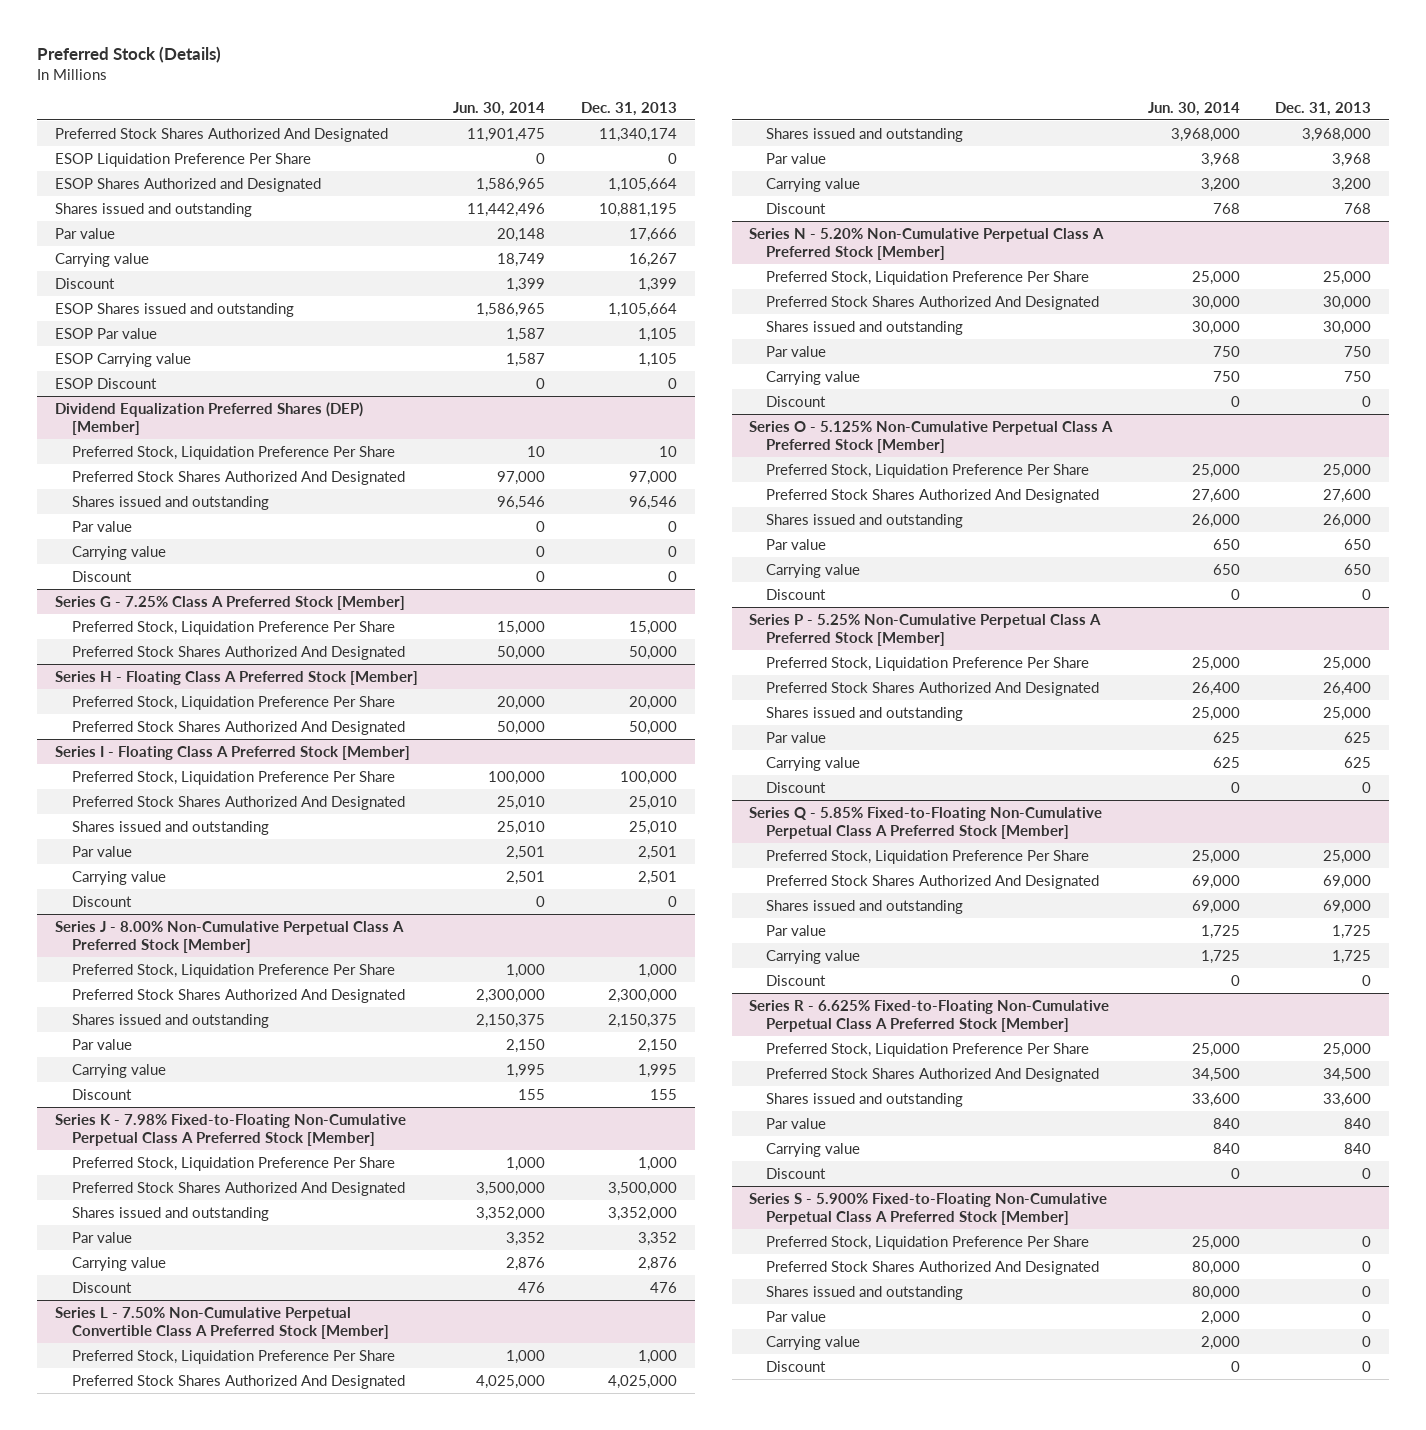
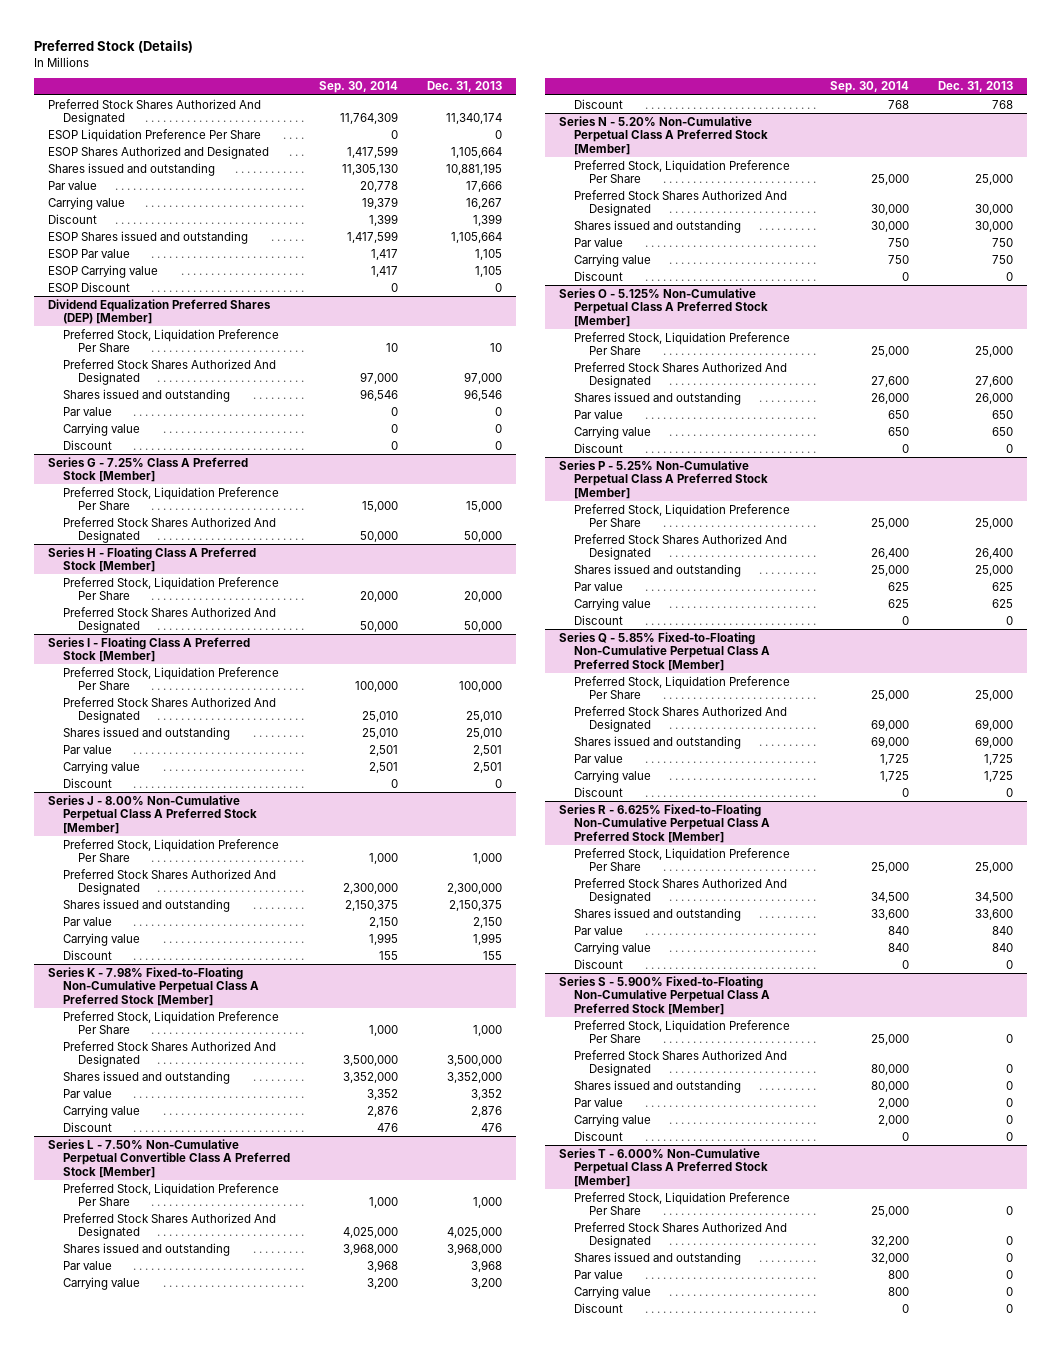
[453,101,546,116] Jun. 30, 2014 -> none
none -> [318,81,398,94] Sep. 30, 2014
none -> [559,1147,769,1187] Series T - 6.000% Non-Cumulative Perpetual Class A Preferred Stock [Member]
none -> [574,1191,791,1216] Preferred Stock, Liquidation Preference Per Share
none -> [574,1221,788,1249] Preferred Stock Shares Authorized And Designated
none -> [574,1251,742,1265] Shares issued and outstanding
none -> [574,1269,624,1279] Par value
none -> [574,1285,652,1299] Carrying value
none -> [574,1302,624,1313] Discount

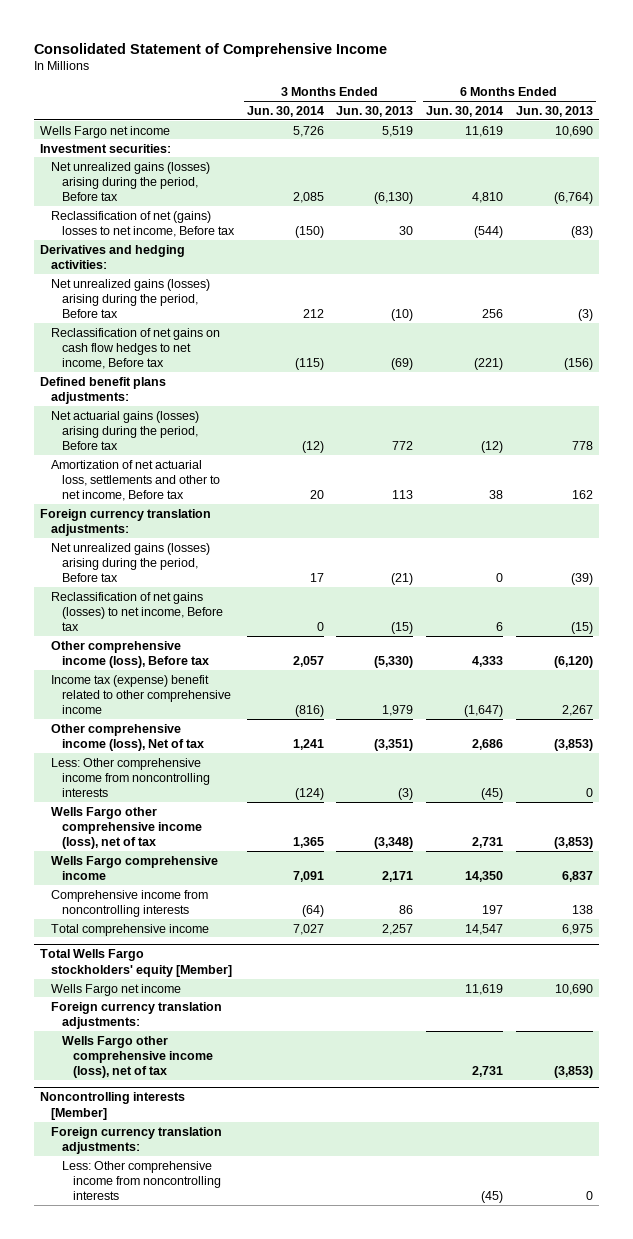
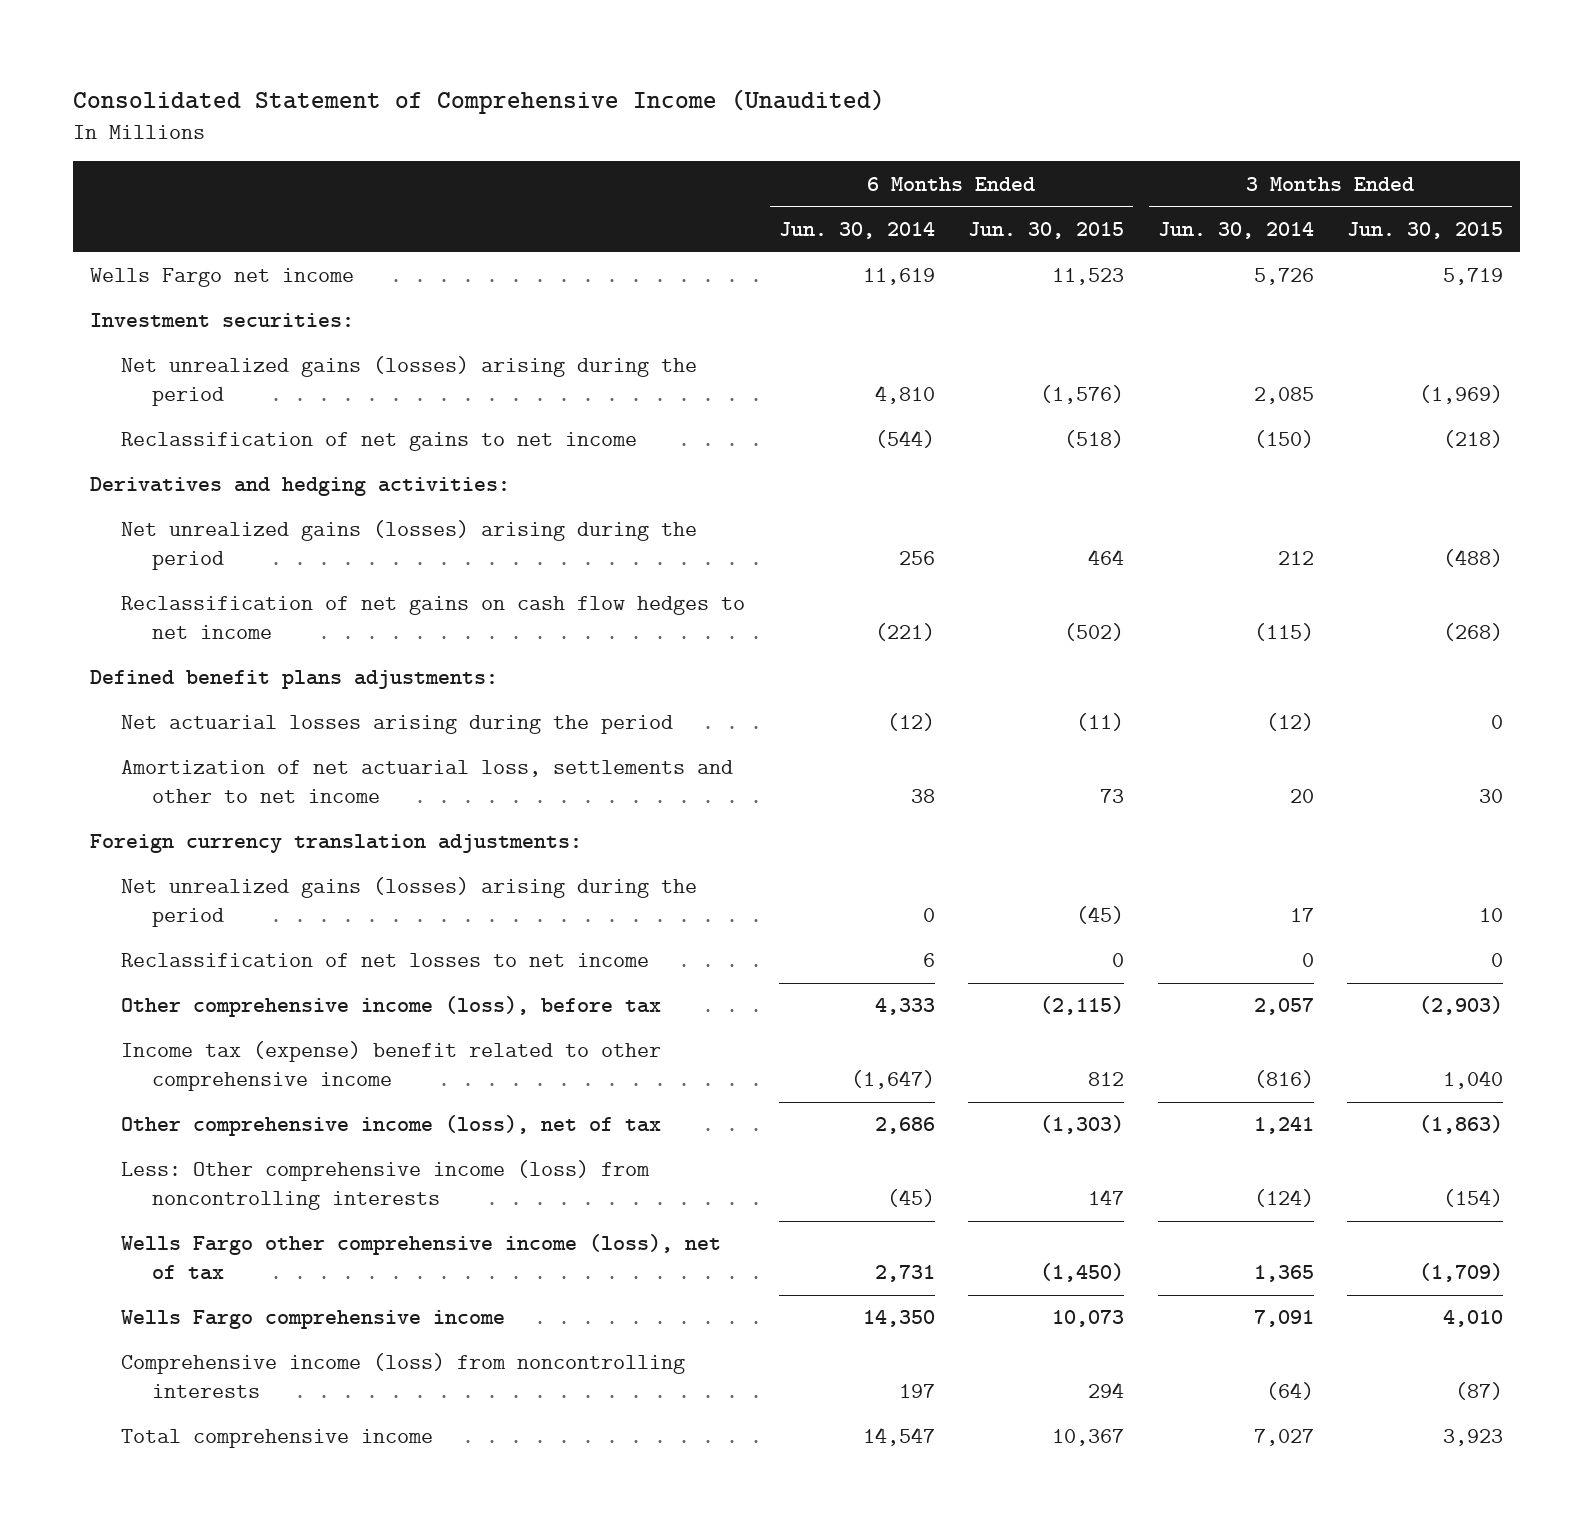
[34,42,388,57] Consolidated Statement of Comprehensive Income -> [73,89,886,115] Consolidated Statement of Comprehensive Income (Unaudited)
[336,105,414,117] Jun. 30, 2013 -> none
[515,105,593,117] Jun. 30, 2013 -> none
none -> [968,221,1125,239] Jun. 30, 2015
none -> [1347,221,1504,239] Jun. 30, 2015
[51,161,211,202] Net unrealized gains (losses) arising during the period, Before tax -> [121,356,698,406] Net unrealized gains (losses) arising during the period
[51,210,236,238] Reclassification of net (gains) losses to net income, Before tax -> [121,432,638,452] Reclassification of net gains to net income
[51,278,211,319] Net unrealized gains (losses) arising during the period, Before tax -> [121,520,698,570] Net unrealized gains (losses) arising during the period
[51,327,221,370] Reclassification of net gains on cash flow hedges to net income, Before tax -> [121,596,746,639] Reclassification of net gains on cash flow hedges to net income
[51,410,200,451] Net actuarial gains (losses) arising during the period, Before tax -> [121,715,674,735] Net actuarial losses arising during the period
[51,459,221,502] Amortization of net actuarial loss, settlements and other to net income, Before tax -> [121,760,734,803] Amortization of net actuarial loss, settlements and other to net income
[51,542,211,583] Net unrealized gains (losses) arising during the period, Before tax -> [121,877,698,927] Net unrealized gains (losses) arising during the period
[51,591,224,632] Reclassification of net gains (losses) to net income, Before tax -> [121,953,650,968] Reclassification of net losses to net income
[51,640,210,669] Other comprehensive income (loss), Before tax -> [121,996,662,1018] Other comprehensive income (loss), before tax
[51,723,205,752] Other comprehensive income (loss), Net of tax -> [121,1115,662,1137] Other comprehensive income (loss), net of tax
[51,757,211,798] Less: Other comprehensive income from noncontrolling interests -> [121,1160,651,1210] Less: Other comprehensive income (loss) from noncontrolling interests
[51,889,209,918] Comprehensive income from noncontrolling interests -> [121,1353,686,1398] Comprehensive income (loss) from noncontrolling interests
[40,949,233,977] Total Wells Fargo stockholders' equity [Member] -> none
[51,983,182,996] Wells Fargo net income -> none
[51,1001,223,1030] Foreign currency translation adjustments: -> none
[62,1035,214,1079] Wells Fargo other comprehensive income (loss), net of tax -> none
[40,1092,186,1120] Noncontrolling interests [Member] -> none
[51,1126,223,1155] Foreign currency translation adjustments: -> none
[62,1160,222,1201] Less: Other comprehensive income from noncontrolling interests -> none

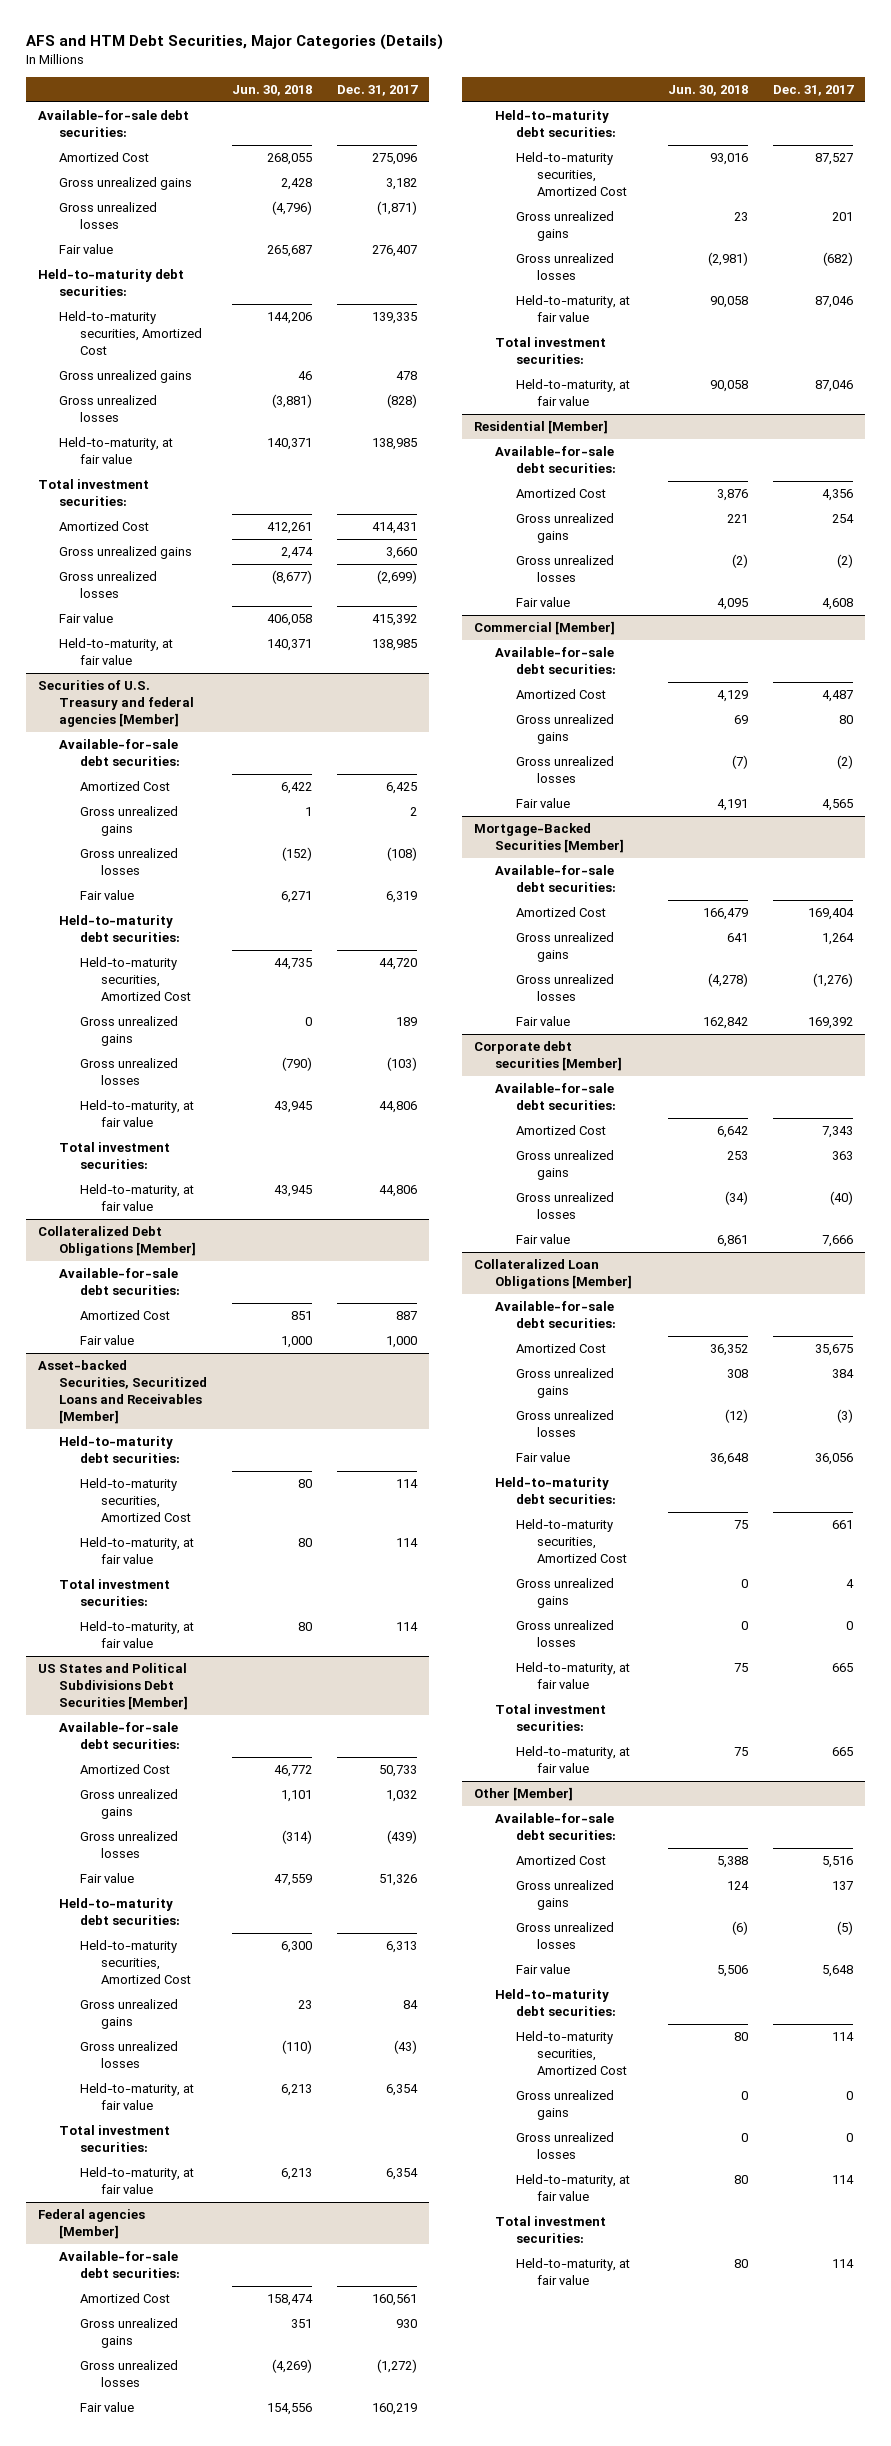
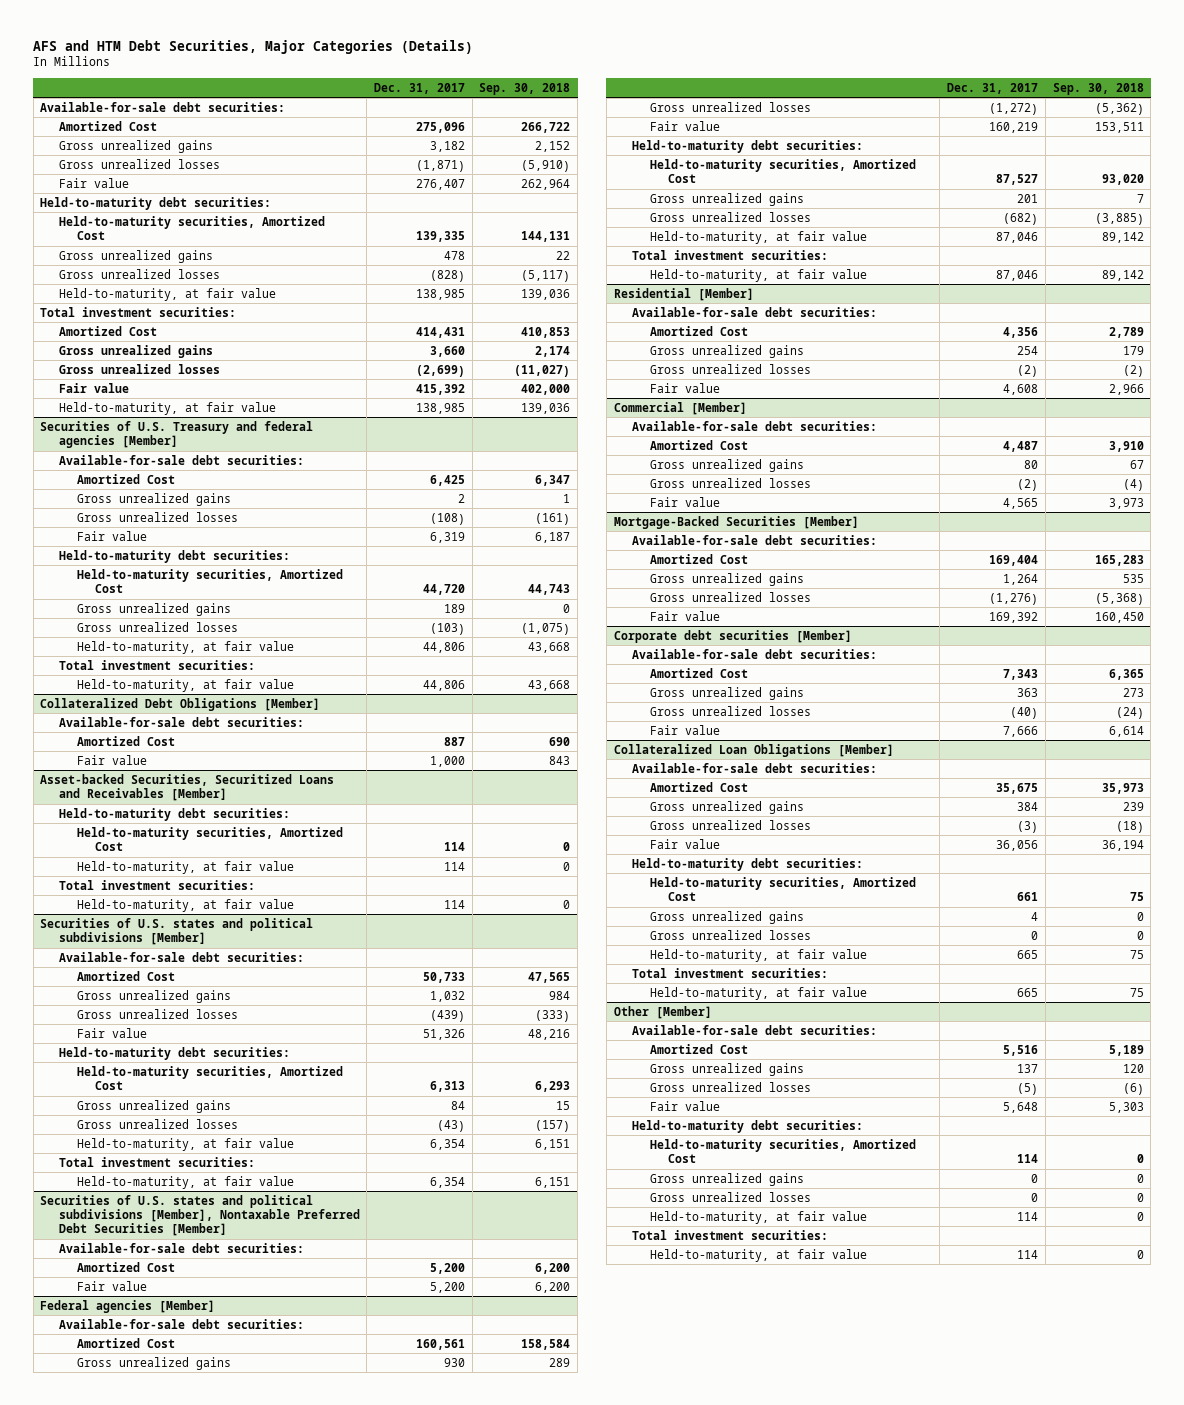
[231,85,312,97] Jun. 30, 2018 -> none
none -> [479,82,571,95] Sep. 30, 2018
[38,1663,189,1710] US States and Political Subdivisions Debt Securities [Member] -> [40,917,314,946] Securities of U.S. states and political subdivisions [Member]
none -> [40,1194,360,1237] Securities of U.S. states and political subdivisions [Member], Nontaxable Preferred Debt Securities [Member]
none -> [58,1242,304,1253] Available-for-sale debt securities:
none -> [76,1261,175,1272] Amortized Cost
none -> [76,1280,147,1291] Fair value

